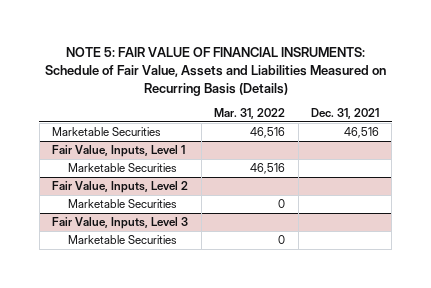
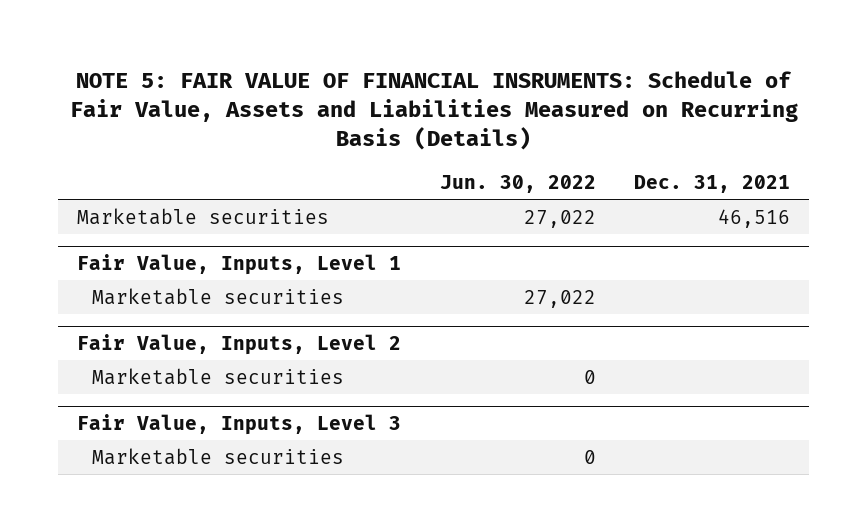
[214,108,286,120] Mar. 31, 2022 -> none
none -> [439,174,596,193] Jun. 30, 2022
[52,127,162,137] Marketable Securities -> [77,207,330,225] Marketable securities
[67,163,177,173] Marketable Securities -> [92,287,345,305] Marketable securities
[67,199,177,209] Marketable Securities -> [92,367,345,385] Marketable securities
[67,235,177,245] Marketable Securities -> [92,447,345,465] Marketable securities

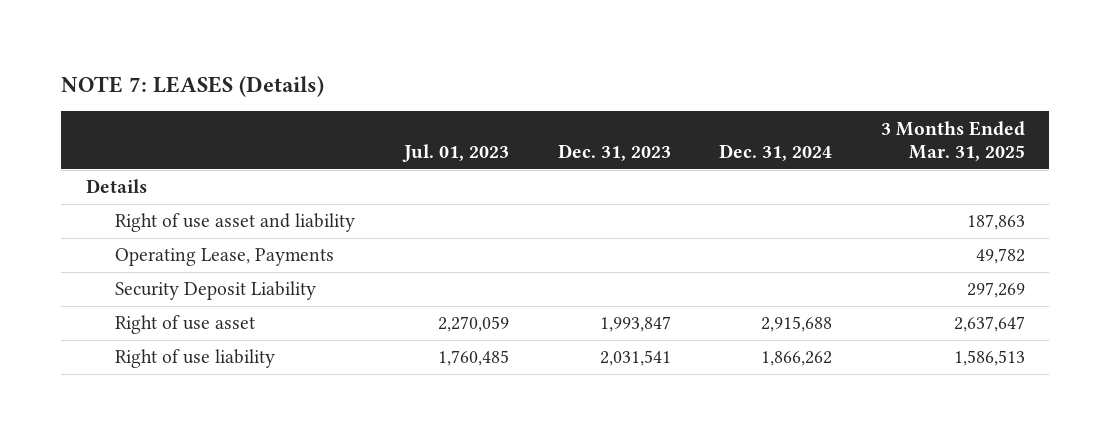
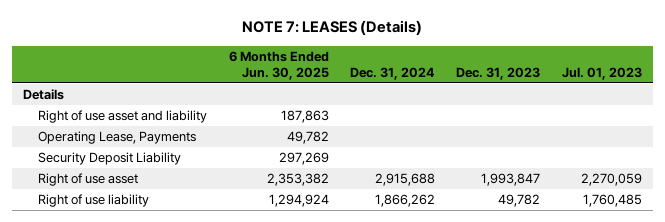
[881,120,1026,162] 3 Months Ended Mar. 31, 2025 -> none
none -> [228,50,329,81] 6 Months Ended Jun. 30, 2025
[599,350,671,367] 2,031,541 -> [498,194,541,208] 49,782

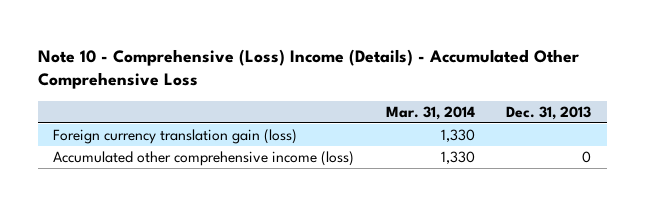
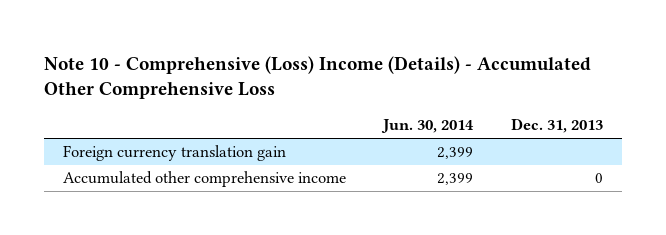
[385,105,475,120] Mar. 31, 2014 -> none
none -> [381,119,475,134] Jun. 30, 2014
[53,128,298,144] Foreign currency translation gain (loss) -> [62,145,286,162] Foreign currency translation gain
[53,150,355,166] Accumulated other comprehensive income (loss) -> [62,171,346,188] Accumulated other comprehensive income

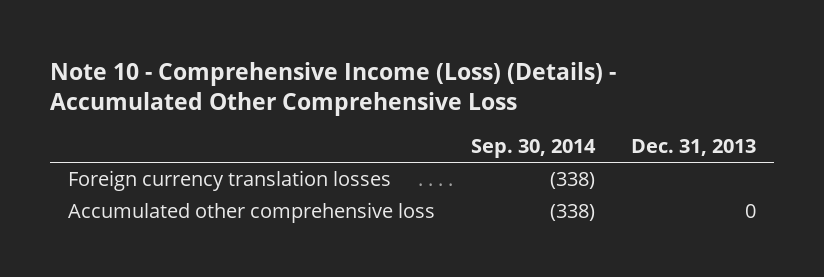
[43,55,591,100] Note 10 - Comprehensive (Loss) Income (Details) - Accumulated Other Comprehensive Loss -> [49,62,616,117] Note 10 - Comprehensive Income (Loss) (Details) - Accumulated Other Comprehensive Loss
[381,119,475,134] Jun. 30, 2014 -> none
none -> [470,138,596,158] Sep. 30, 2014
[62,145,286,162] Foreign currency translation gain -> [67,170,391,192] Foreign currency translation losses
[62,171,346,188] Accumulated other comprehensive income -> [67,202,435,224] Accumulated other comprehensive loss

